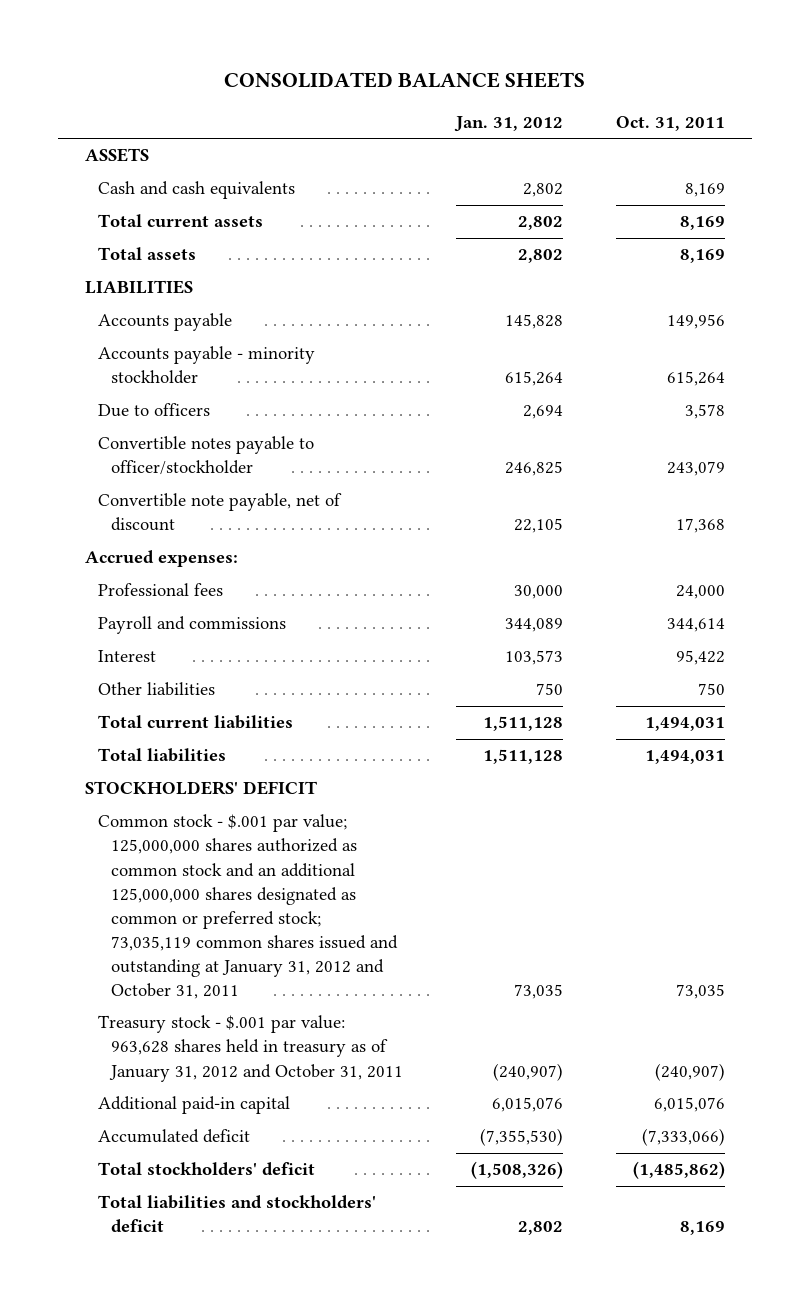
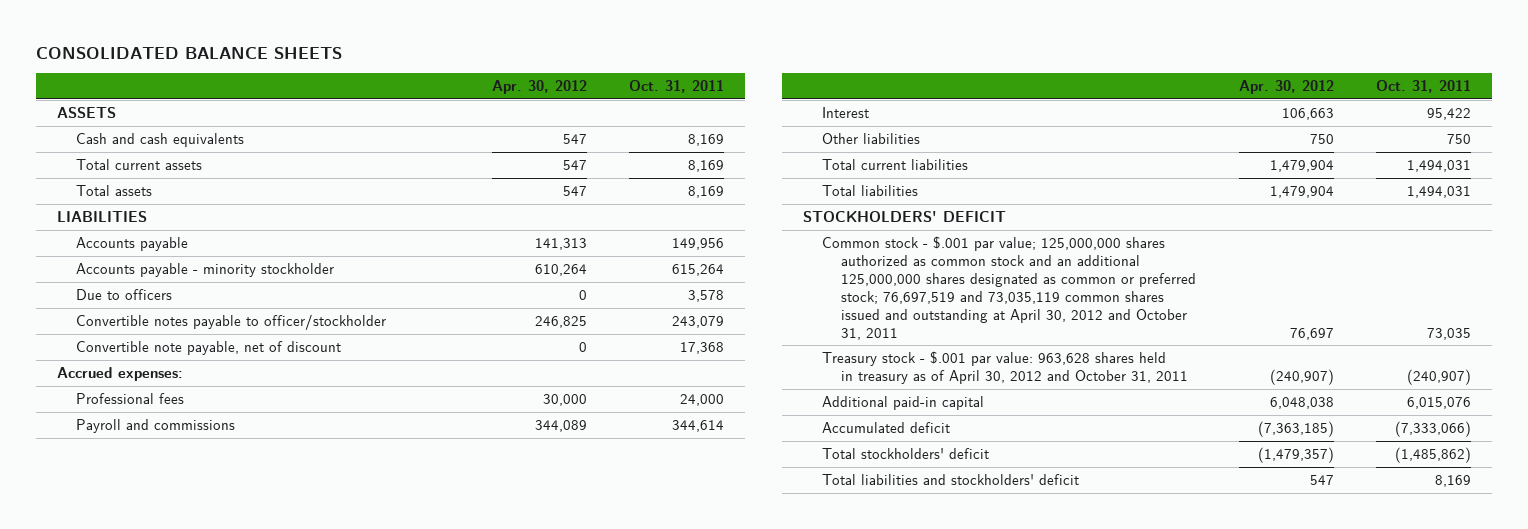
[454,115,564,132] Jan. 31, 2012 -> none
none -> [492,80,588,95] Apr. 30, 2012
[97,814,399,999] Common stock - $.001 par value; 125,000,000 shares authorized as common stock and an additional 125,000,000 shares designated as common or preferred stock; 73,035,119 common shares issued and outstanding at January 31, 2012 and October 31, 2011 -> [822,235,1197,340] Common stock - $.001 par value; 125,000,000 shares authorized as common stock and an additional 125,000,000 shares designated as common or preferred stock; 76,697,519 and 73,035,119 common shares issued and outstanding at April 30, 2012 and October 31, 2011
[97,1015,404,1082] Treasury stock - $.001 par value: 963,628 shares held in treasury as of January 31, 2012 and October 31, 2011 -> [822,350,1189,384] Treasury stock - $.001 par value: 963,628 shares held in treasury as of April 30, 2012 and October 31, 2011

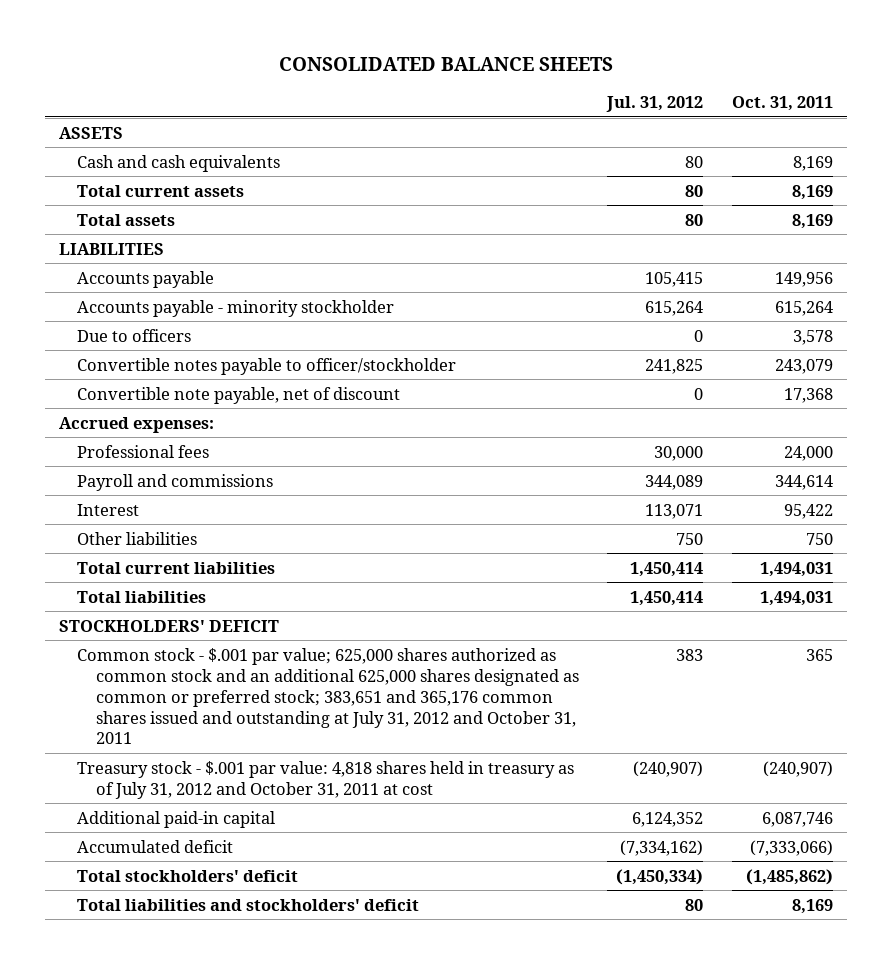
[492,80,588,95] Apr. 30, 2012 -> none
none -> [606,96,704,113] Jul. 31, 2012
[822,235,1197,340] Common stock - $.001 par value; 125,000,000 shares authorized as common stock and an additional 125,000,000 shares designated as common or preferred stock; 76,697,519 and 73,035,119 common shares issued and outstanding at April 30, 2012 and October 31, 2011 -> [77,647,579,745] Common stock - $.001 par value; 625,000 shares authorized as common stock and an additional 625,000 shares designated as common or preferred stock; 383,651 and 365,176 common shares issued and outstanding at July 31, 2012 and October 31, 2011
[1426,327,1471,340] 73,035 -> [805,648,833,661] 365
[822,350,1189,384] Treasury stock - $.001 par value: 963,628 shares held in treasury as of April 30, 2012 and October 31, 2011 -> [77,760,575,799] Treasury stock - $.001 par value: 4,818 shares held in treasury as of July 31, 2012 and October 31, 2011 at cost
[1406,396,1471,409] 6,015,076 -> [761,811,833,827] 6,087,746

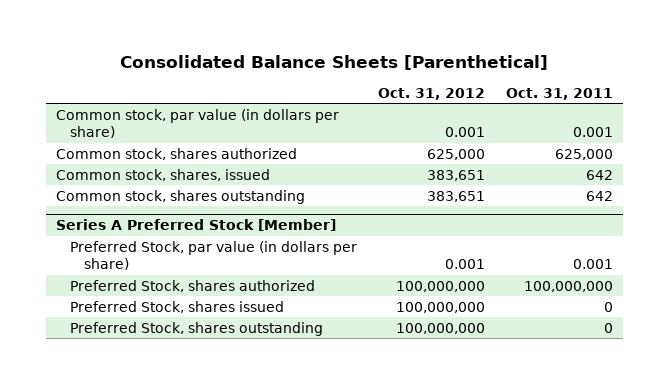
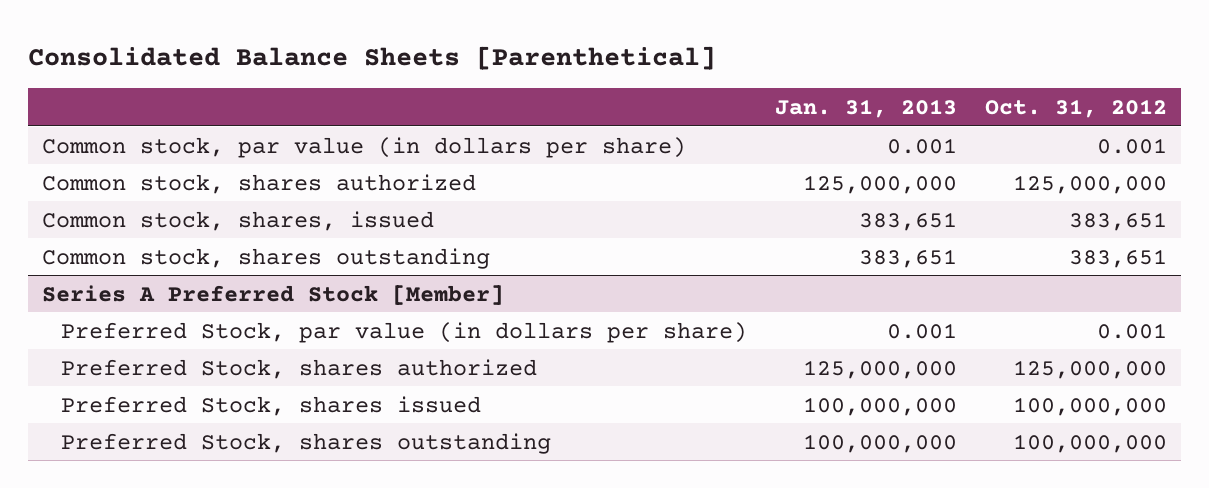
[505,87,613,100] Oct. 31, 2011 -> none
none -> [775,98,958,118] Jan. 31, 2013
[426,148,485,160] 625,000 -> [1012,174,1167,194] 125,000,000
[395,280,485,292] 100,000,000 -> [1012,359,1167,379] 125,000,000

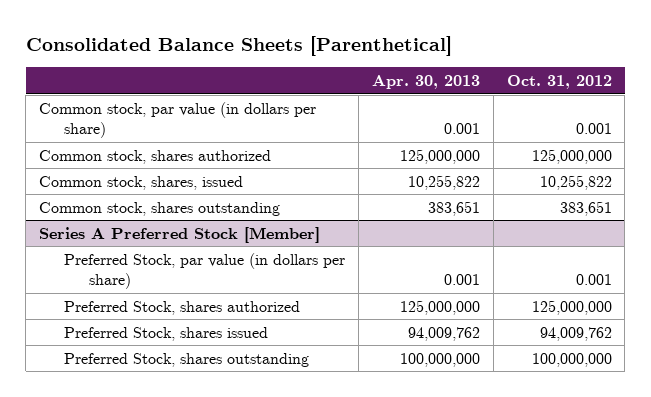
[775,98,958,118] Jan. 31, 2013 -> none
none -> [371,75,480,90] Apr. 30, 2013
[1068,211,1167,231] 383,651 -> [539,174,612,190] 10,255,822
[1012,396,1167,416] 100,000,000 -> [539,326,612,341] 94,009,762

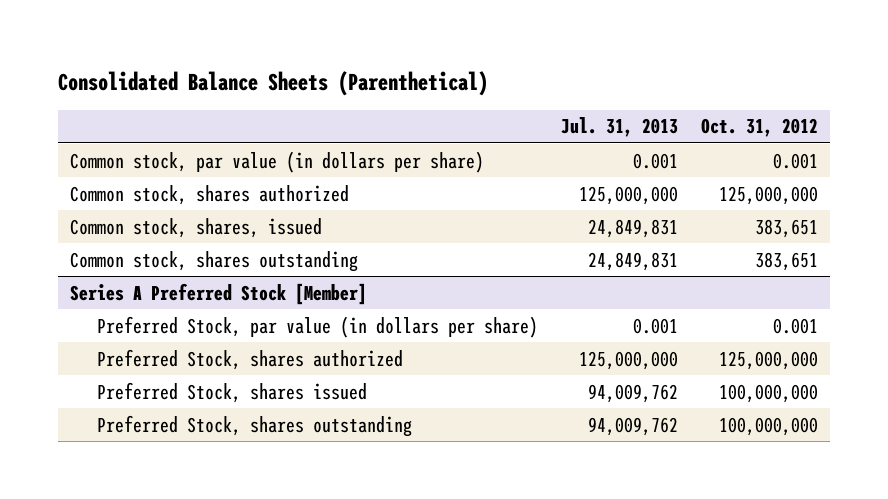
[25,36,452,57] Consolidated Balance Sheets [Parenthetical] -> [58,70,489,96] Consolidated Balance Sheets (Parenthetical)
[371,75,480,90] Apr. 30, 2013 -> none
none -> [561,117,679,138] Jul. 31, 2013
[539,174,612,190] 10,255,822 -> [755,218,819,238] 383,651
[539,326,612,341] 94,009,762 -> [719,383,819,403] 100,000,000

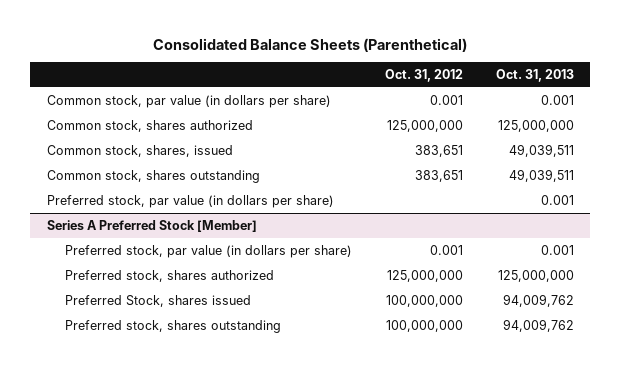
[561,117,679,138] Jul. 31, 2013 -> none
none -> [495,68,574,82] Oct. 31, 2013
none -> [46,194,334,208] Preferred stock, par value (in dollars per share)
[96,315,538,338] Preferred Stock, par value (in dollars per share) -> [64,244,352,258] Preferred stock, par value (in dollars per share)
[96,348,403,370] Preferred Stock, shares authorized -> [64,269,274,282] Preferred stock, shares authorized
[96,414,412,437] Preferred Stock, shares outstanding -> [64,319,281,333] Preferred stock, shares outstanding

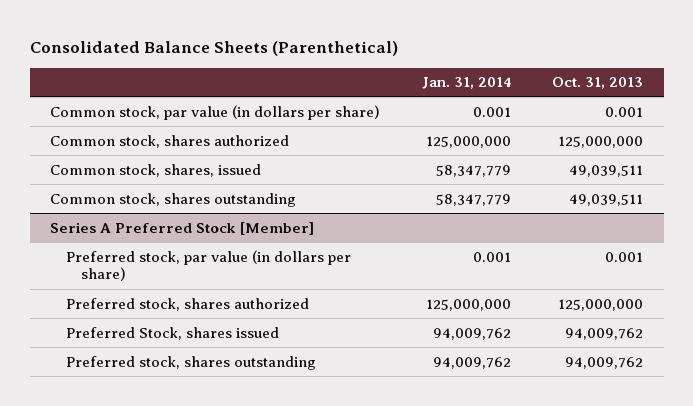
[384,68,463,82] Oct. 31, 2012 -> none
none -> [421,77,511,90] Jan. 31, 2014
[46,194,334,208] Preferred stock, par value (in dollars per share) -> none

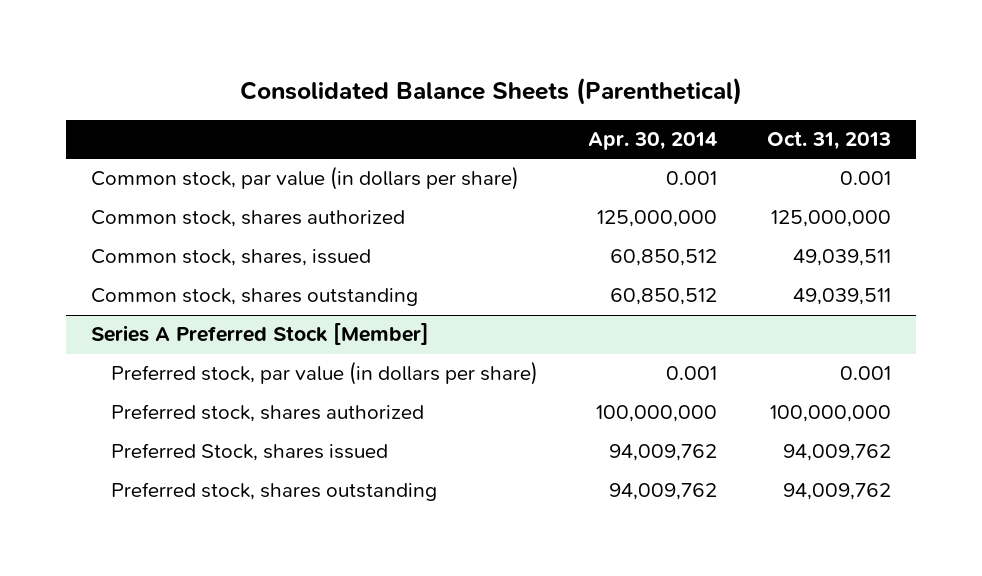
[421,77,511,90] Jan. 31, 2014 -> none
none -> [587,132,717,151] Apr. 30, 2014
[557,298,643,311] 125,000,000 -> [769,405,891,423] 100,000,000

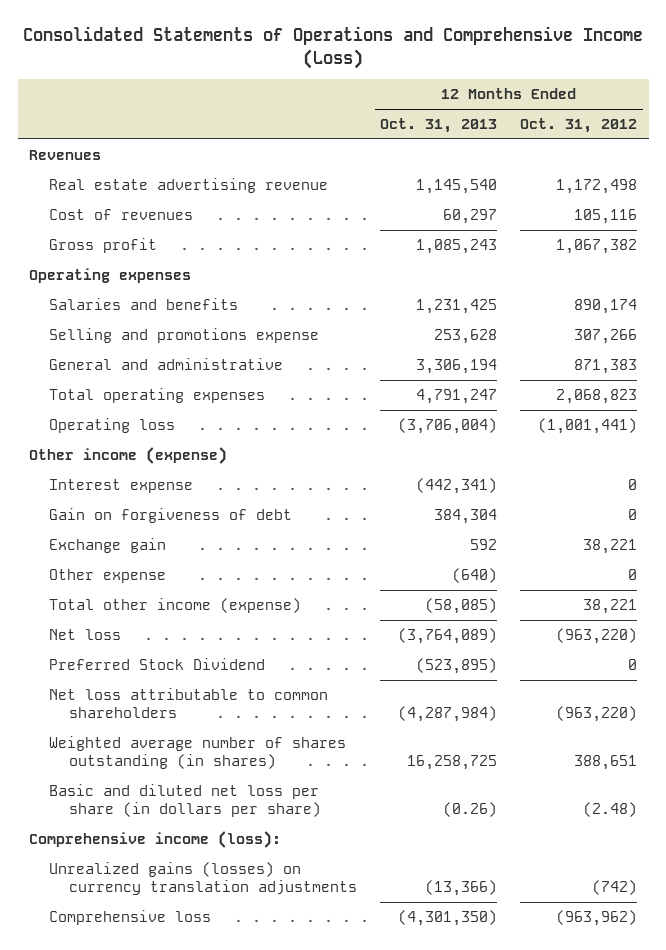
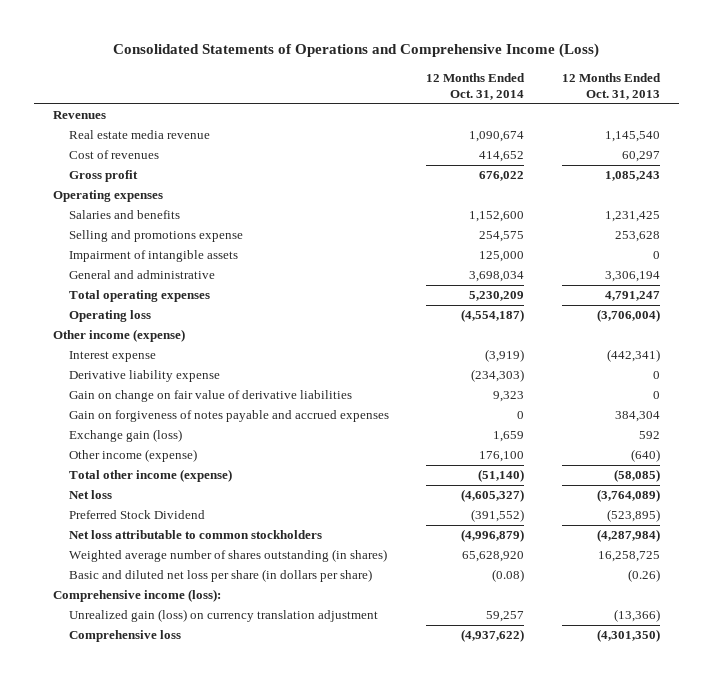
[520,118,638,134] Oct. 31, 2012 -> none
none -> [426,72,526,100] 12 Months Ended Oct. 31, 2014
[49,178,329,194] Real estate advertising revenue -> [68,130,210,140] Real estate media revenue
none -> [68,250,238,263] Impairment of intangible assets
none -> [68,370,220,383] Derivative liability expense
none -> [68,390,352,403] Gain on change on fair value of derivative liabilities
[49,508,293,524] Gain on forgiveness of debt -> [68,410,389,423] Gain on forgiveness of notes payable and accrued expenses
[49,538,167,554] Exchange gain -> [68,429,182,443] Exchange gain (loss)
[49,569,167,584] Other expense -> [68,449,197,463] Other income (expense)
[49,688,329,719] Net loss attributable to common shareholders -> [68,530,322,540] Net loss attributable to common stockholders
[49,862,358,896] Unrealized gains (losses) on currency translation adjustments -> [68,609,378,623] Unrealized gain (loss) on currency translation adjustment

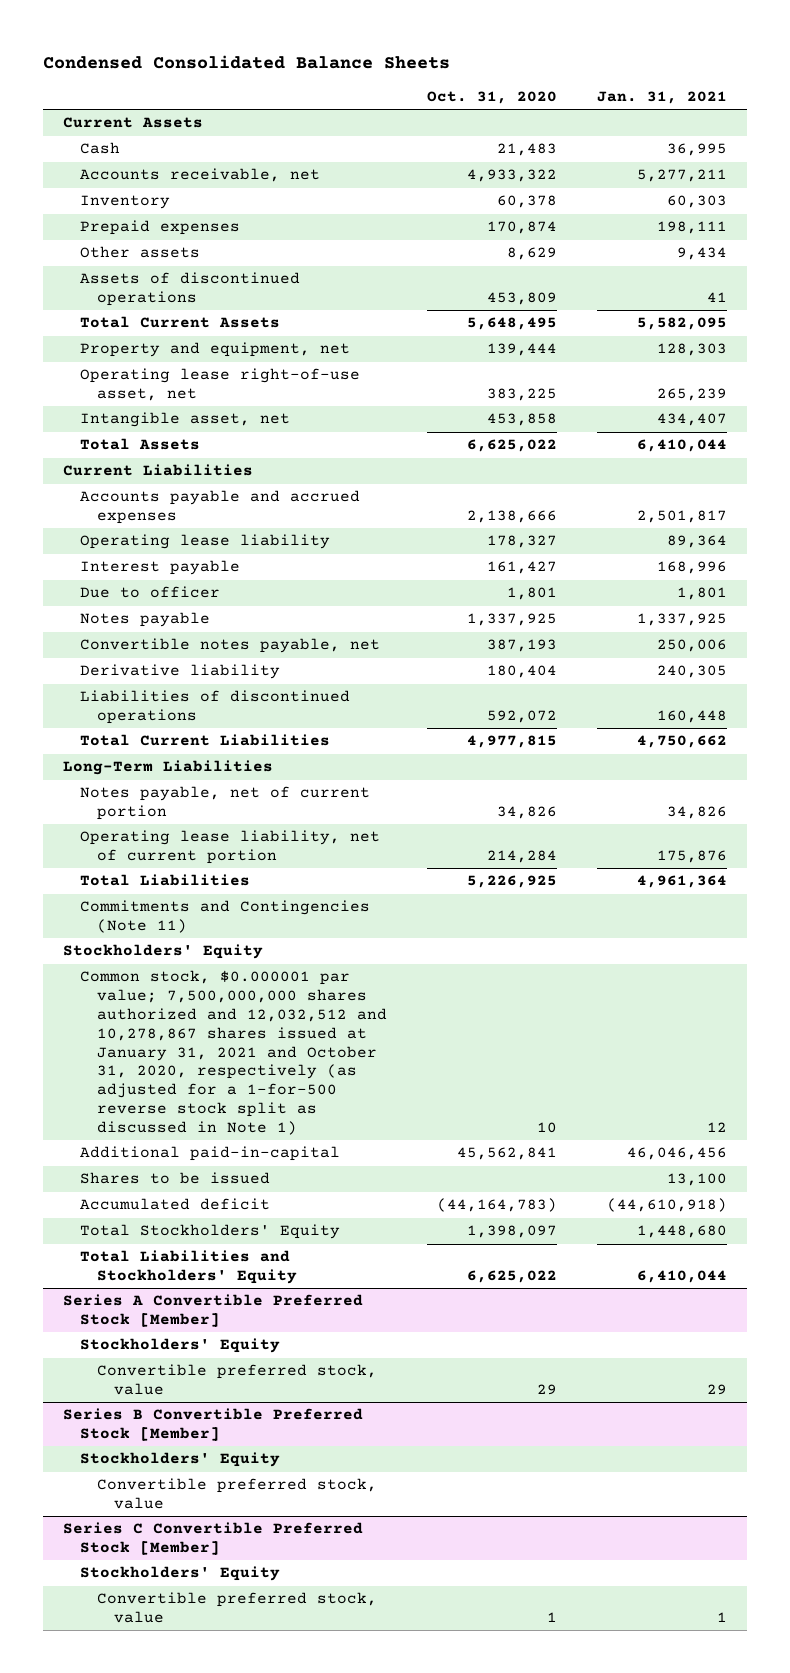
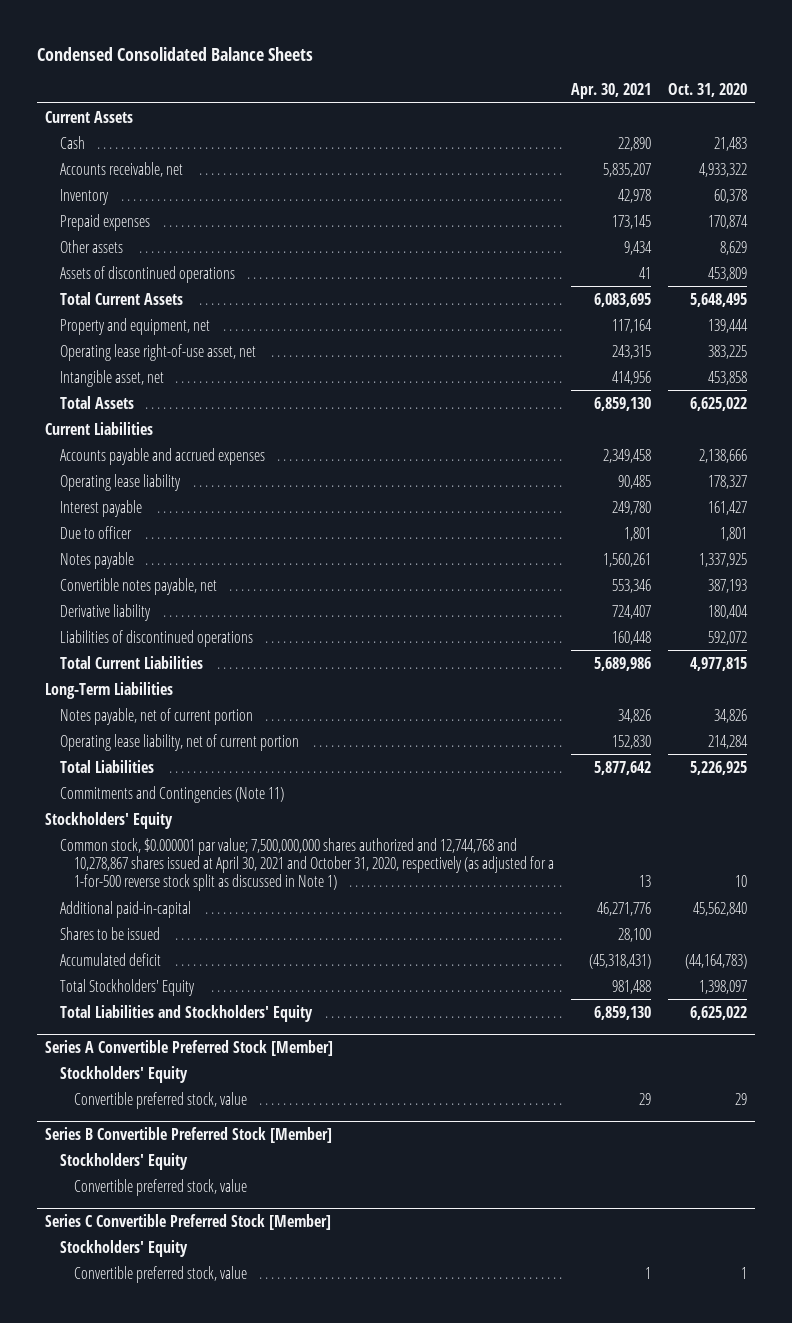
[596,91,727,105] Jan. 31, 2021 -> none
none -> [570,83,651,100] Apr. 30, 2021
[79,970,387,1135] Common stock, $0.000001 par value; 7,500,000,000 shares authorized and 12,032,512 and 10,278,867 shares issued at January 31, 2021 and October 31, 2020, respectively (as adjusted for a 1-for-500 reverse stock split as discussed in Note 1) -> [59,837,554,891] Common stock, $0.000001 par value; 7,500,000,000 shares authorized and 12,744,768 and 10,278,867 shares issued at April 30, 2021 and October 31, 2020, respectively (as adjusted for a 1-for-500 reverse stock split as discussed in Note 1)
[456,1147,557,1161] 45,562,841 -> [692,901,747,916] 45,562,840

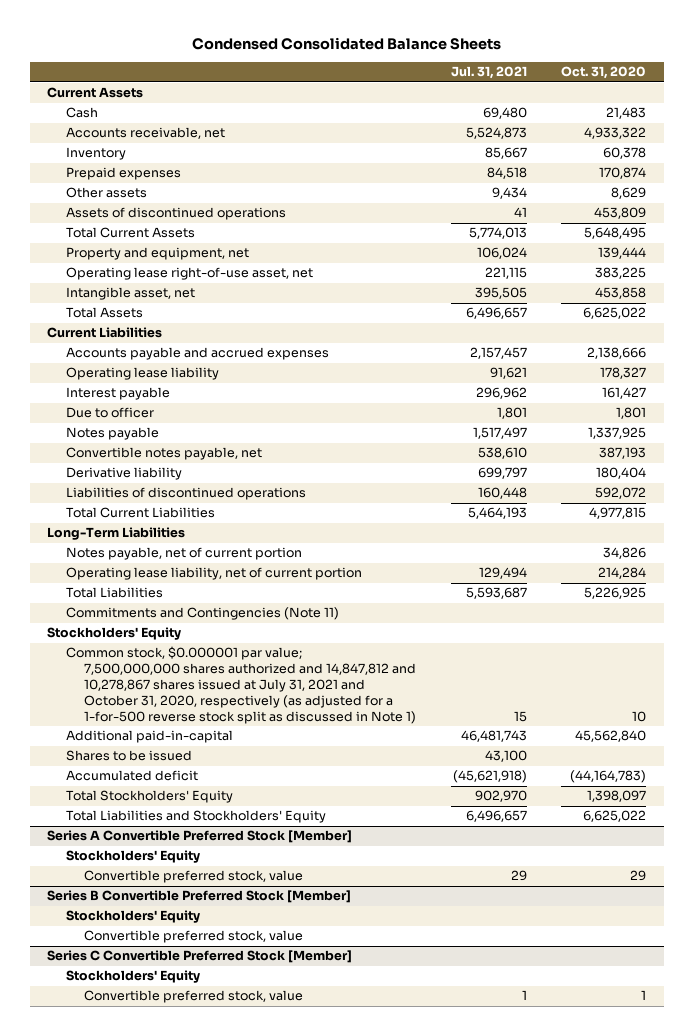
[570,83,651,100] Apr. 30, 2021 -> none
none -> [450,66,527,80] Jul. 31, 2021
[59,837,554,891] Common stock, $0.000001 par value; 7,500,000,000 shares authorized and 12,744,768 and 10,278,867 shares issued at April 30, 2021 and October 31, 2020, respectively (as adjusted for a 1-for-500 reverse stock split as discussed in Note 1) -> [65,646,417,724] Common stock, $0.000001 par value; 7,500,000,000 shares authorized and 14,847,812 and 10,278,867 shares issued at July 31, 2021 and October 31, 2020, respectively (as adjusted for a 1-for-500 reverse stock split as discussed in Note 1)

